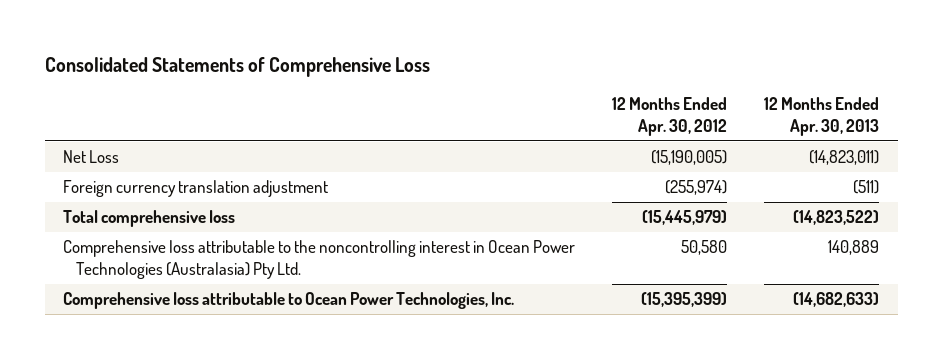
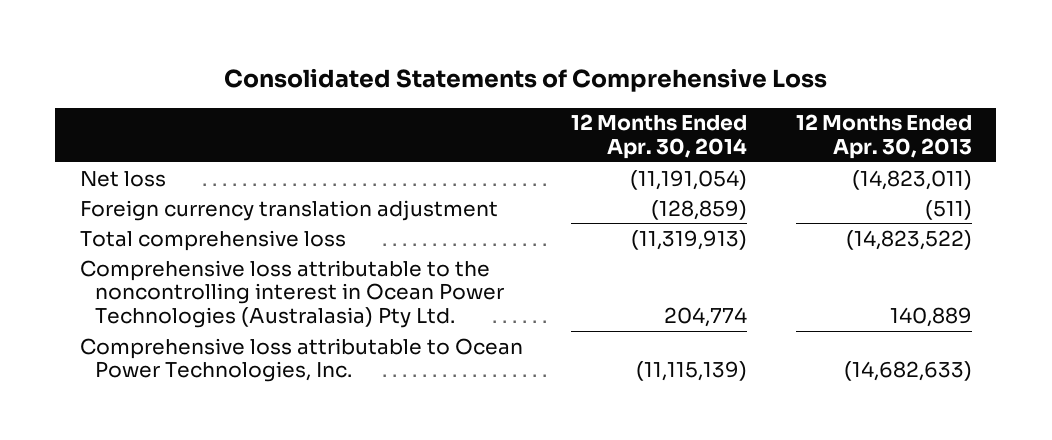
[612,96,728,137] 12 Months Ended Apr. 30, 2012 -> none
none -> [571,114,748,160] 12 Months Ended Apr. 30, 2014
[63,150,120,164] Net Loss -> [79,170,166,187] Net loss

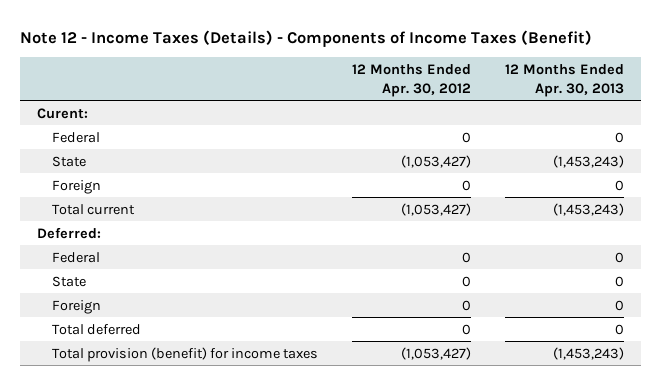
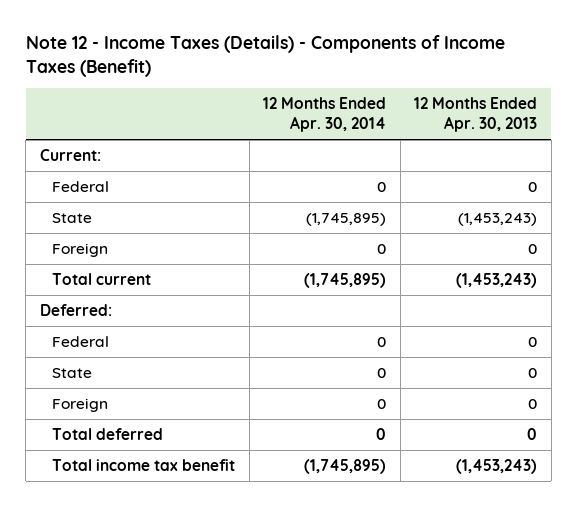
[352,64,472,97] 12 Months Ended Apr. 30, 2012 -> none
none -> [263,97,387,133] 12 Months Ended Apr. 30, 2014
[36,107,88,119] Curent: -> none
none -> [39,148,101,161] Current:
[52,346,319,362] Total provision (benefit) for income taxes -> [52,458,236,471] Total income tax benefit

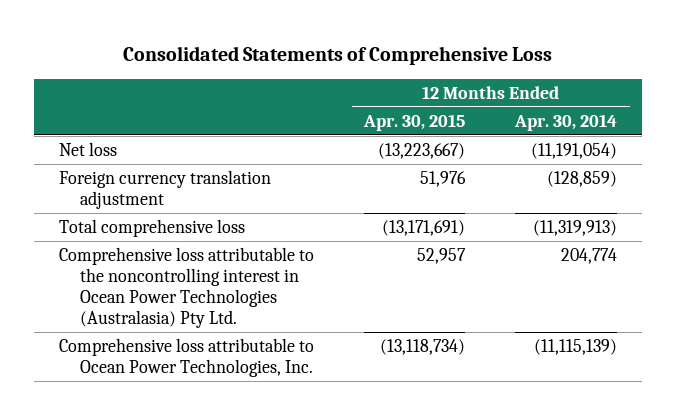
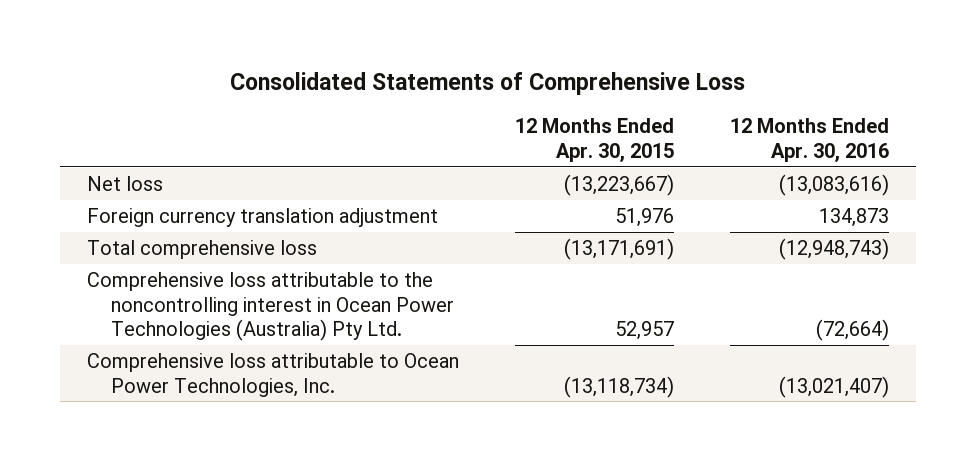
[514,113,618,131] Apr. 30, 2014 -> none
none -> [729,118,889,162] 12 Months Ended Apr. 30, 2016
[59,246,315,328] Comprehensive loss attributable to the noncontrolling interest in Ocean Power Technologies (Australasia) Pty Ltd. -> [87,271,454,342] Comprehensive loss attributable to the noncontrolling interest in Ocean Power Technologies (Australia) Pty Ltd.

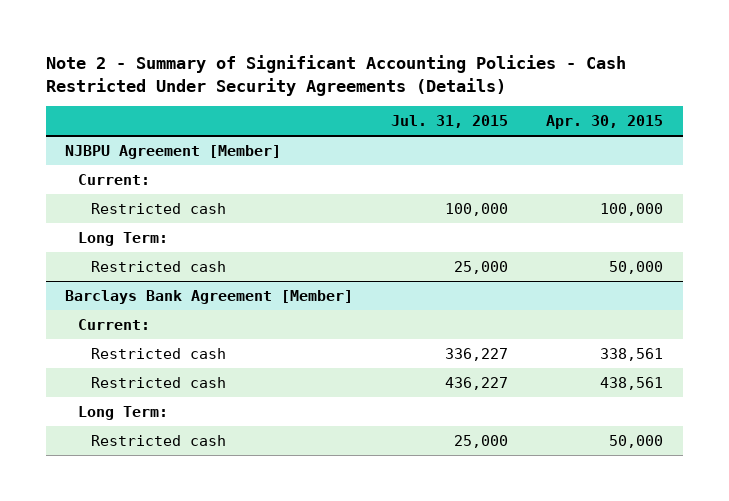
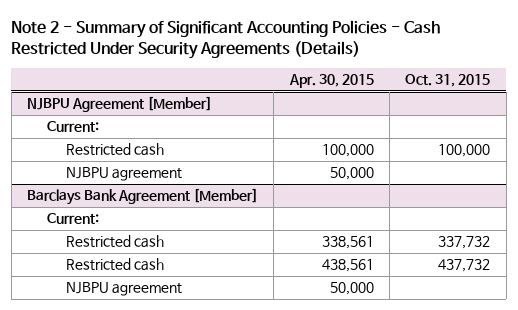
[391,115,509,129] Jul. 31, 2015 -> none
none -> [405,74,491,88] Oct. 31, 2015
[78,231,169,246] Long Term: -> none
[90,260,226,272] Restricted cash -> [66,167,183,182] NJBPU agreement
[78,405,169,420] Long Term: -> none
[90,434,226,446] Restricted cash -> [66,282,183,297] NJBPU agreement

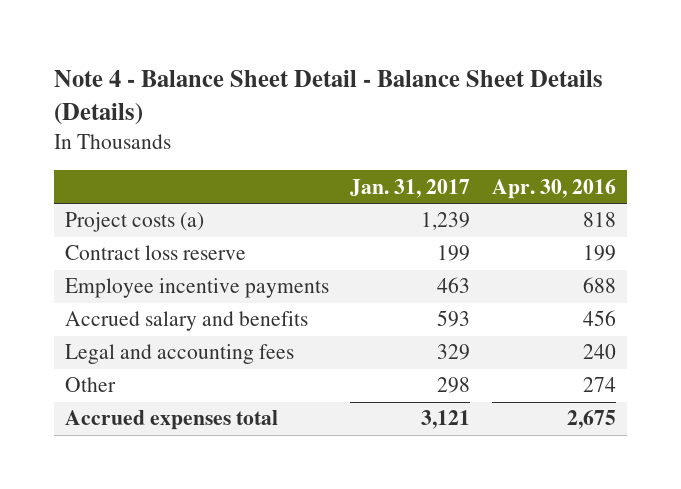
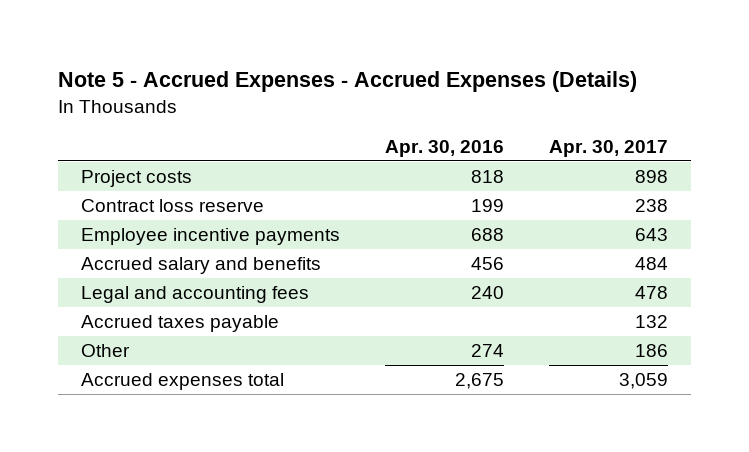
[54,70,604,126] Note 4 - Balance Sheet Detail - Balance Sheet Details (Details) -> [58,71,638,93] Note 5 - Accrued Expenses - Accrued Expenses (Details)
[350,178,471,198] Jan. 31, 2017 -> none
none -> [549,139,669,157] Apr. 30, 2017
[64,212,204,233] Project costs (a) -> [80,170,192,188] Project costs
none -> [80,315,279,333] Accrued taxes payable

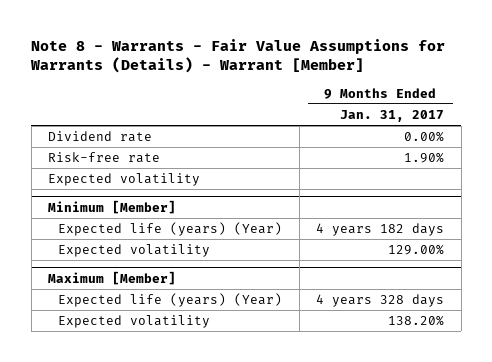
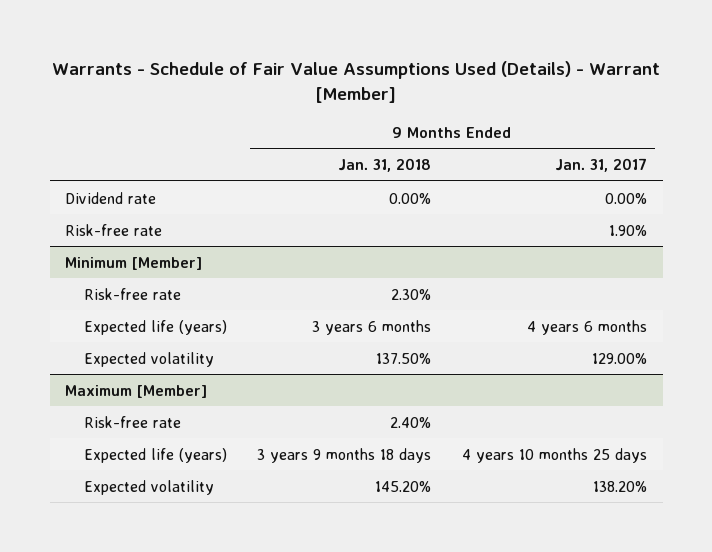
[30,38,446,74] Note 8 - Warrants - Fair Value Assumptions for Warrants (Details) - Warrant [Member] -> [52,60,661,103] Warrants - Schedule of Fair Value Assumptions Used (Details) - Warrant [Member]
none -> [338,158,432,173] Jan. 31, 2018
[48,173,201,187] Expected volatility -> none
none -> [83,287,181,300] Risk-free rate
[58,222,283,237] Expected life (years) (Year) -> [83,319,227,335] Expected life (years)
[316,223,445,237] 4 years 182 days -> [527,319,648,335] 4 years 6 months
none -> [83,415,181,428] Risk-free rate
[58,293,283,308] Expected life (years) (Year) -> [83,447,227,463] Expected life (years)
[316,294,445,308] 4 years 328 days -> [462,447,648,463] 4 years 10 months 25 days

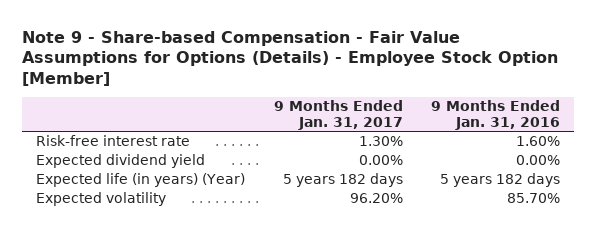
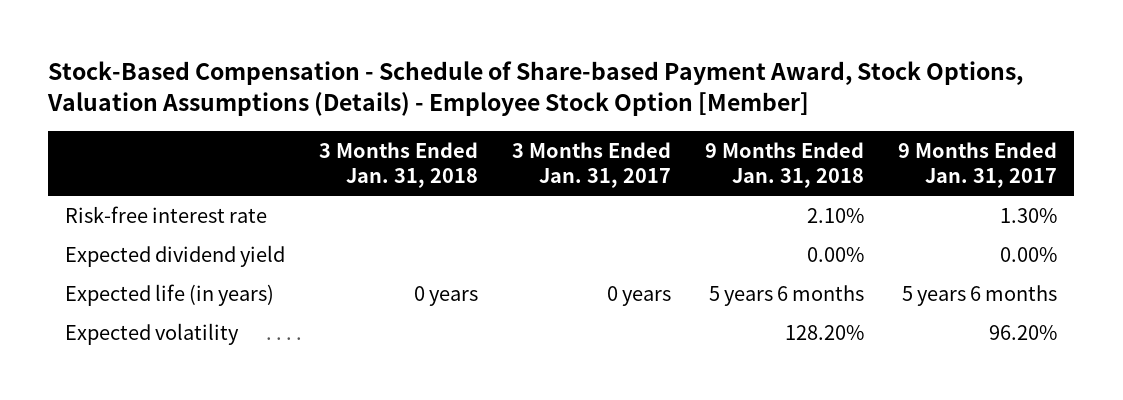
[22,30,559,86] Note 9 - Share-based Compensation - Fair Value Assumptions for Options (Details) - Employee Stock Option [Member] -> [47,60,1024,116] Stock-Based Compensation - Schedule of Share-based Payment Award, Stock Options, Valuation Assumptions (Details) - Employee Stock Option [Member]
[431,100,561,130] 9 Months Ended Jan. 31, 2016 -> none
none -> [319,141,479,189] 3 Months Ended Jan. 31, 2018
none -> [512,141,672,189] 3 Months Ended Jan. 31, 2017
none -> [705,141,865,189] 9 Months Ended Jan. 31, 2018
[36,173,246,188] Expected life (in years) (Year) -> [65,283,275,306] Expected life (in years)
[282,173,403,188] 5 years 182 days -> [902,284,1058,306] 5 years 6 months

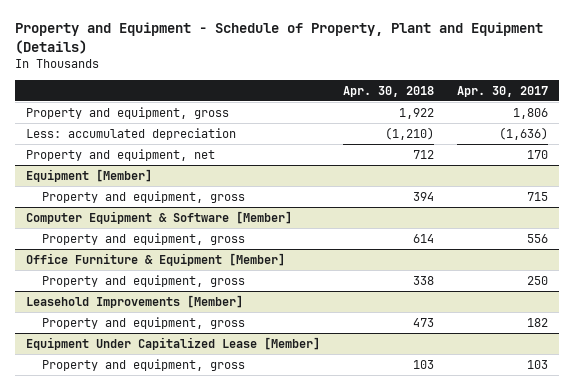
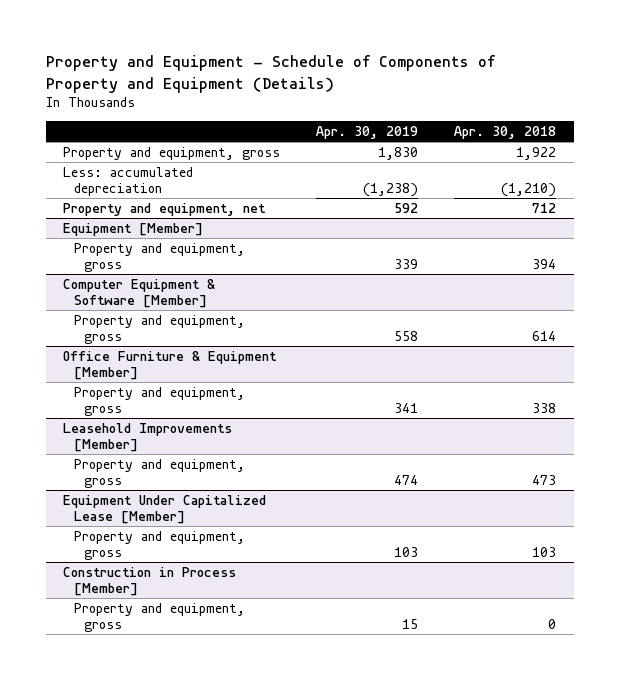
[14,22,543,54] Property and Equipment - Schedule of Property, Plant and Equipment (Details) -> [45,55,496,93] Property and Equipment - Schedule of Components of Property and Equipment (Details)
[456,85,548,97] Apr. 30, 2017 -> none
none -> [316,126,419,140] Apr. 30, 2019
none -> [63,566,237,596] Construction in Process [Member]
none -> [73,602,245,632] Property and equipment, gross

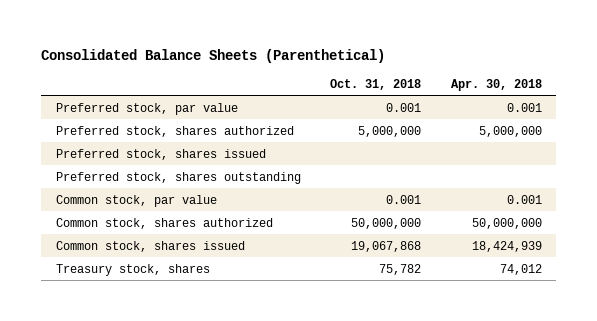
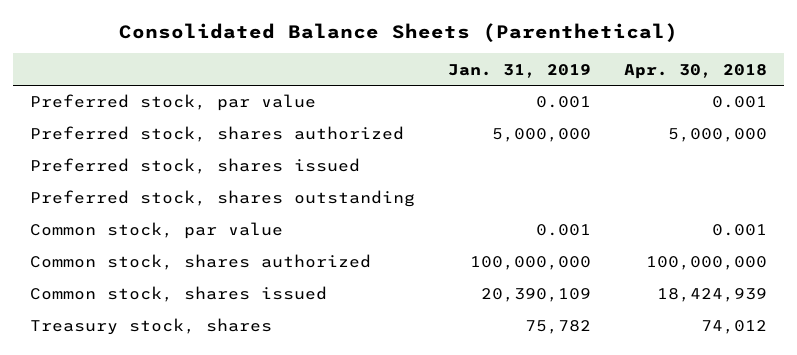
[330,78,422,90] Oct. 31, 2018 -> none
none -> [448,63,592,78] Jan. 31, 2019
[471,217,542,229] 50,000,000 -> [646,256,768,271] 100,000,000

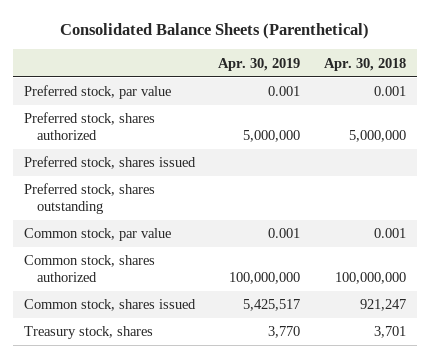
[448,63,592,78] Jan. 31, 2019 -> none
none -> [218,57,301,71] Apr. 30, 2019
[657,288,768,303] 18,424,939 -> [359,299,406,312] 921,247
[701,320,768,335] 74,012 -> [373,326,406,339] 3,701

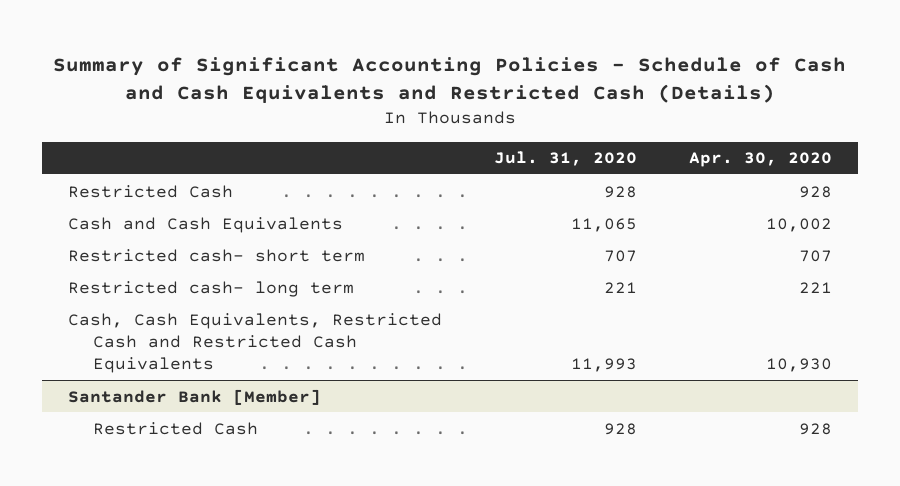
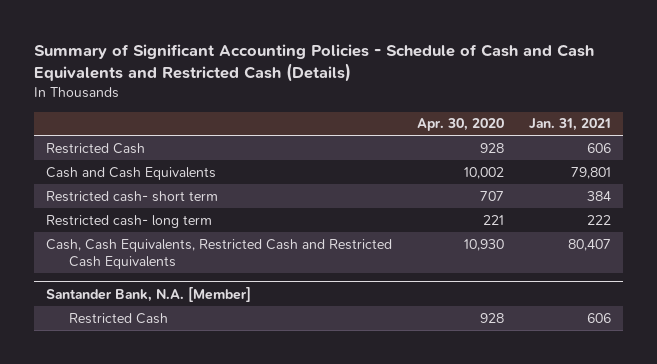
[493,151,637,167] Jul. 31, 2020 -> none
none -> [528,118,611,132] Jan. 31, 2021
[68,388,322,405] Santander Bank [Member] -> [46,286,252,302] Santander Bank, N.A. [Member]

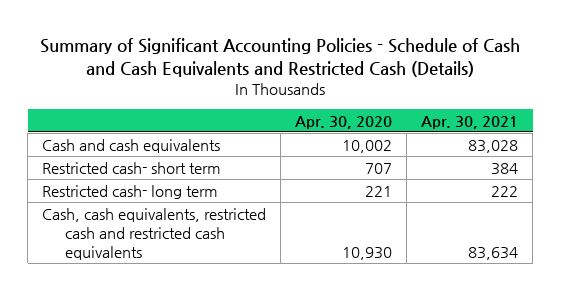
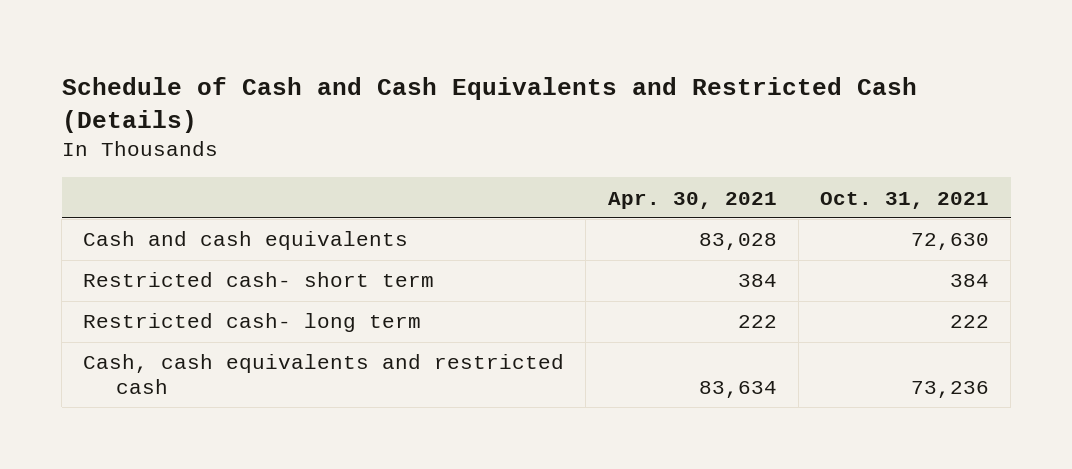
[40,37,521,77] Summary of Significant Accounting Policies - Schedule of Cash and Cash Equivalents and Restricted Cash (Details) -> [61,76,917,133] Schedule of Cash and Cash Equivalents and Restricted Cash (Details)
[295,115,393,129] Apr. 30, 2020 -> none
none -> [819,191,989,209] Oct. 31, 2021
[42,207,267,260] Cash, cash equivalents, restricted cash and restricted cash equivalents -> [83,354,565,395] Cash, cash equivalents and restricted cash

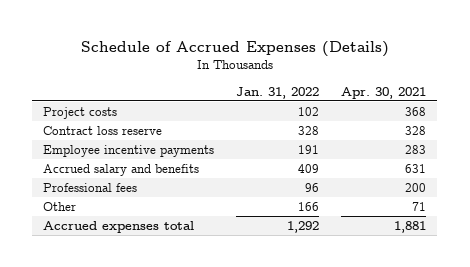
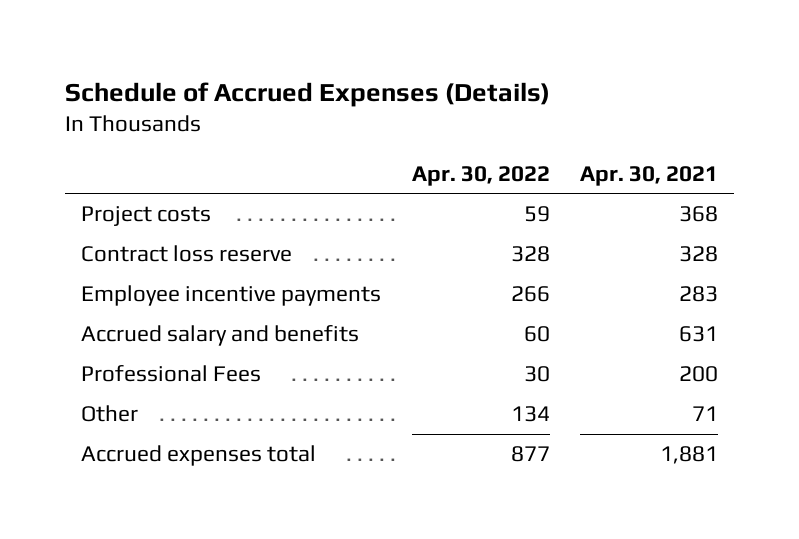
[236,86,320,99] Jan. 31, 2022 -> none
none -> [411,166,550,187] Apr. 30, 2022
[43,182,138,192] Professional fees -> [80,365,261,383] Professional Fees

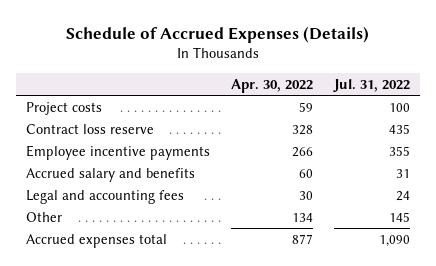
[580,166,719,187] Apr. 30, 2021 -> none
none -> [333,78,411,92] Jul. 31, 2022
[80,365,261,383] Professional Fees -> [26,189,185,204] Legal and accounting fees

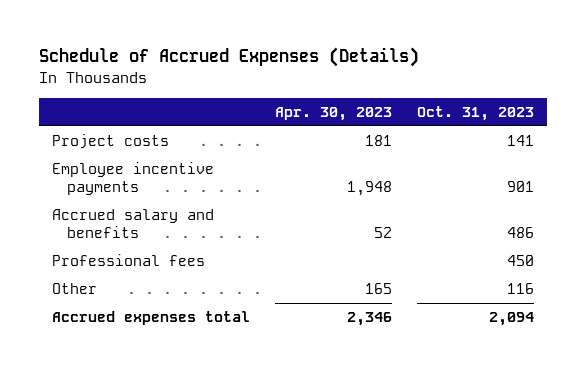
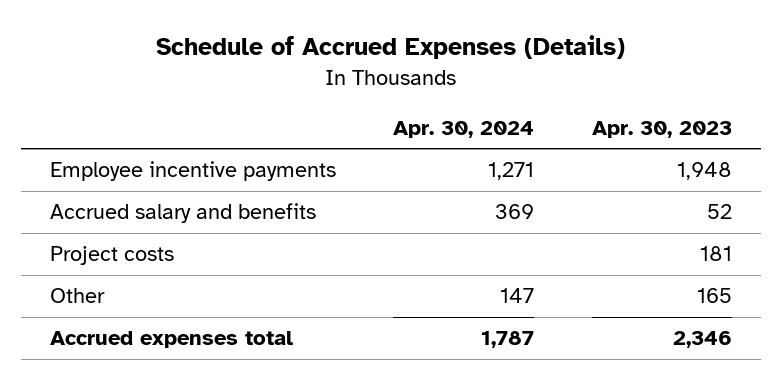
[417,105,535,121] Oct. 31, 2023 -> none
none -> [393,120,535,138] Apr. 30, 2024
[51,254,205,267] Professional fees -> none
[51,134,169,150] Project costs -> [49,246,174,266] Project costs

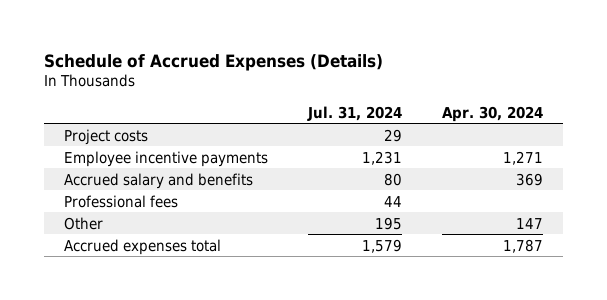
[591,120,732,138] Apr. 30, 2023 -> none
none -> [307,105,403,121] Jul. 31, 2024
[49,246,174,266] Project costs -> [63,128,148,145] Project costs
none -> [63,194,178,208] Professional fees

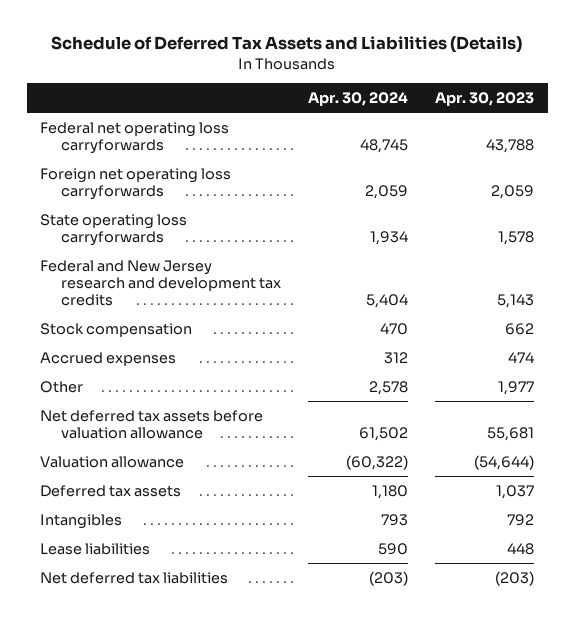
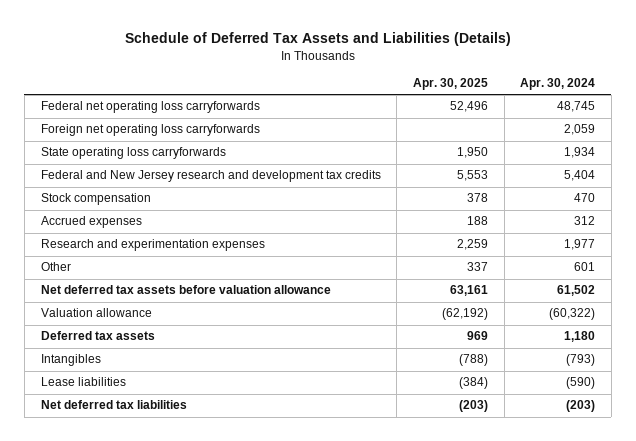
[435,92,535,107] Apr. 30, 2023 -> none
none -> [412,78,488,91] Apr. 30, 2025
none -> [40,239,265,252] Research and experimentation expenses
[368,380,408,395] 2,578 -> [574,262,596,272] 601
[380,513,408,526] 793 -> [566,354,596,367] (793)
[377,542,408,555] 590 -> [566,377,596,390] (590)

